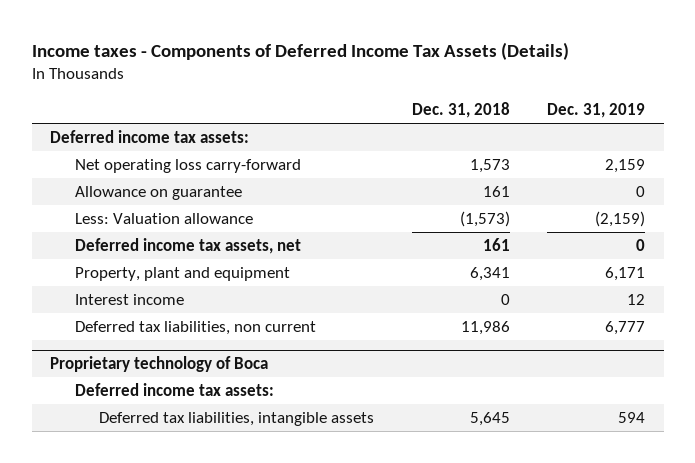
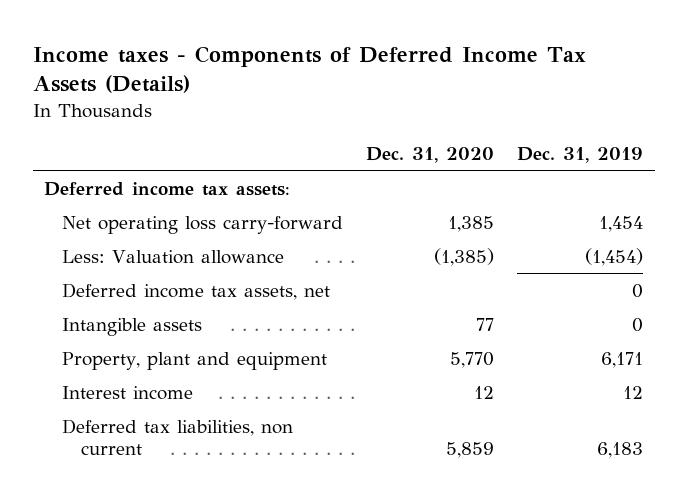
[411,102,510,119] Dec. 31, 2018 -> none
none -> [366,146,495,163] Dec. 31, 2020
[74,186,242,201] Allowance on guarantee -> none
[605,159,646,174] 2,159 -> [599,215,644,232] 1,454
[595,211,646,228] (2,159) -> [585,247,644,266] (1,454)
none -> [62,317,203,336] Intangible assets
[50,356,269,373] Proprietary technology of Boca -> none
[74,383,274,397] Deferred income tax assets: -> none
[99,412,375,427] Deferred tax liabilities, intangible assets -> none
[605,321,646,336] 6,777 -> [597,441,644,458] 6,183

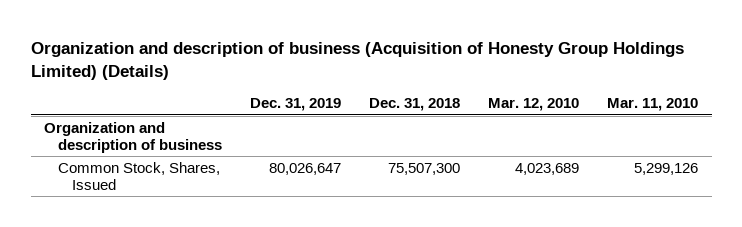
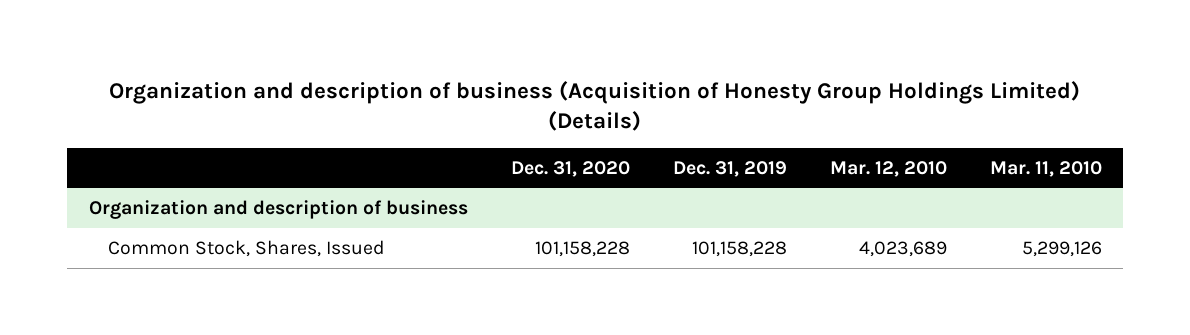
[369,98,461,112] Dec. 31, 2018 -> none
none -> [510,160,630,177] Dec. 31, 2020
[269,162,342,175] 80,026,647 -> [691,241,787,258] 101,158,228

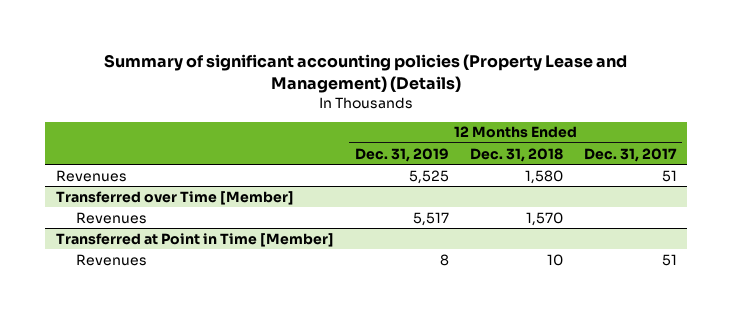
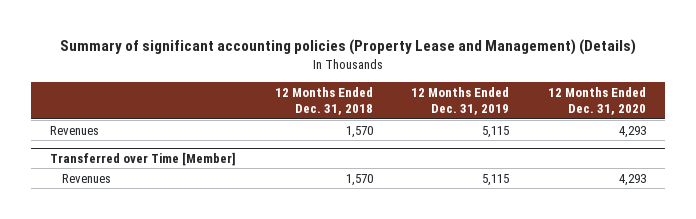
[583,147,677,162] Dec. 31, 2017 -> none
none -> [547,87,646,116] 12 Months Ended Dec. 31, 2020
[408,169,449,184] 5,525 -> [482,125,510,138] 5,115
[524,169,563,184] 1,580 -> [345,125,373,138] 1,570
[55,232,334,247] Transferred at Point in Time [Member] -> none
[75,253,147,266] Revenues -> none
[412,211,449,226] 5,517 -> [482,173,510,186] 5,115

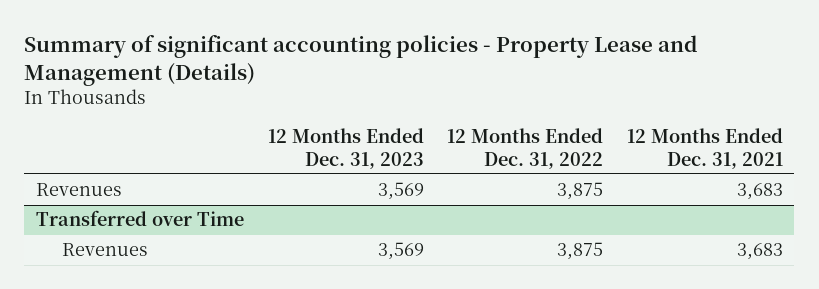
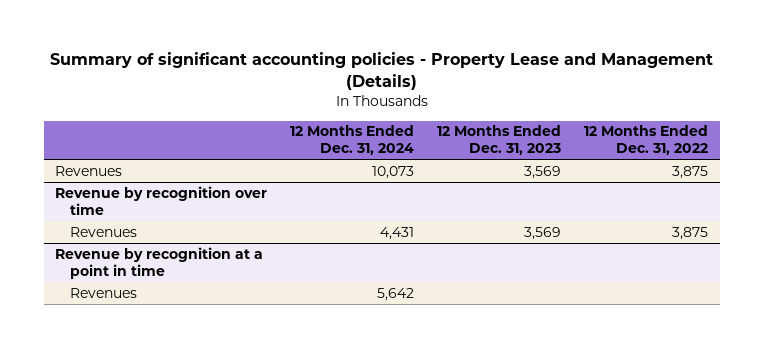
[626,128,783,169] 12 Months Ended Dec. 31, 2021 -> none
none -> [290,125,415,156] 12 Months Ended Dec. 31, 2024
[36,210,245,227] Transferred over Time -> [55,185,268,215] Revenue by recognition over time
none -> [55,246,264,279] Revenue by recognition at a point in time
none -> [69,287,137,298] Revenues

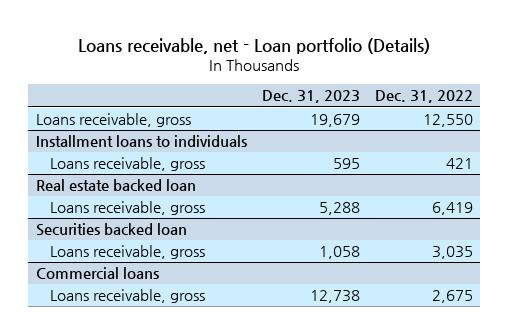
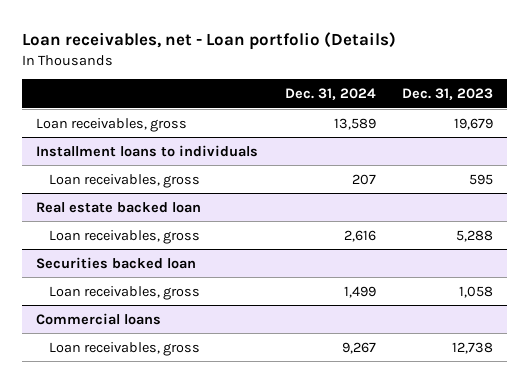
[78,37,431,54] Loans receivable, net - Loan portfolio (Details) -> [22,32,397,51] Loan receivables, net - Loan portfolio (Details)
[374,90,473,104] Dec. 31, 2022 -> none
none -> [284,88,376,101] Dec. 31, 2024
[35,113,191,128] Loans receivable, gross -> [35,117,187,132] Loan receivables, gross
[50,157,206,172] Loans receivable, gross -> [48,173,200,188] Loan receivables, gross
[50,201,206,216] Loans receivable, gross -> [48,229,200,244] Loan receivables, gross
[50,245,206,260] Loans receivable, gross -> [48,285,200,300] Loan receivables, gross
[50,289,206,304] Loans receivable, gross -> [48,341,200,356] Loan receivables, gross

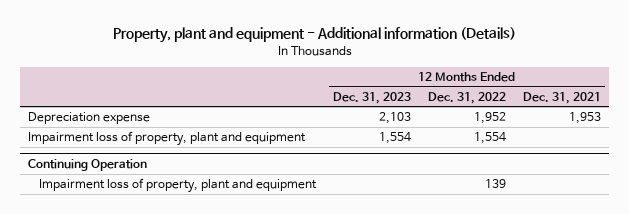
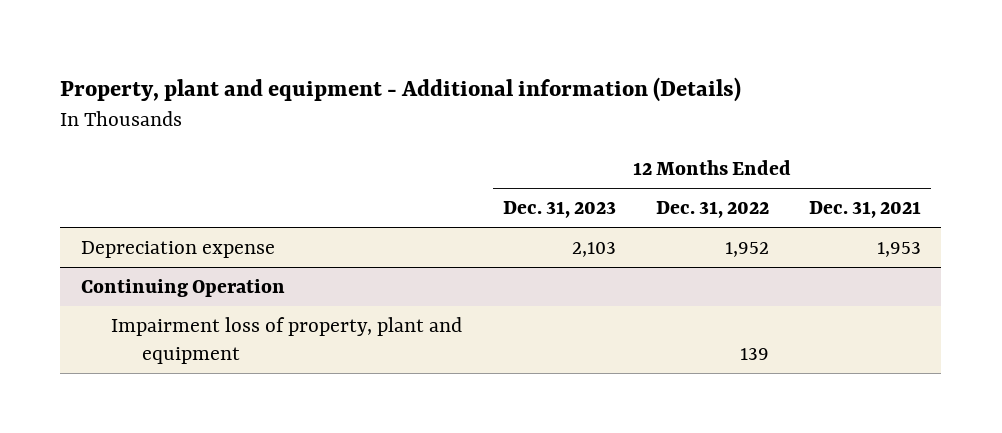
[28,131,307,147] Impairment loss of property, plant and equipment -> none

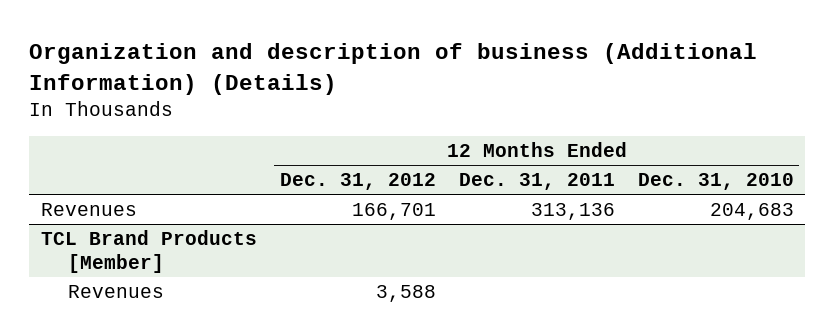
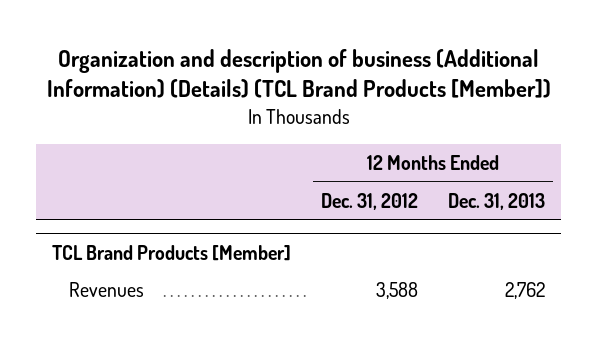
[29,43,758,95] Organization and description of business (Additional Information) (Details) -> [46,48,551,99] Organization and description of business (Additional Information) (Details) (TCL Brand Products [Member])
[458,173,615,191] Dec. 31, 2011 -> none
[637,173,794,191] Dec. 31, 2010 -> none
none -> [448,192,546,210] Dec. 31, 2013
[40,203,137,217] Revenues -> none

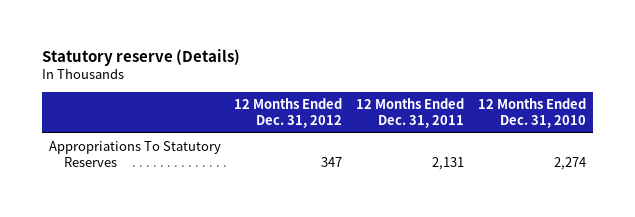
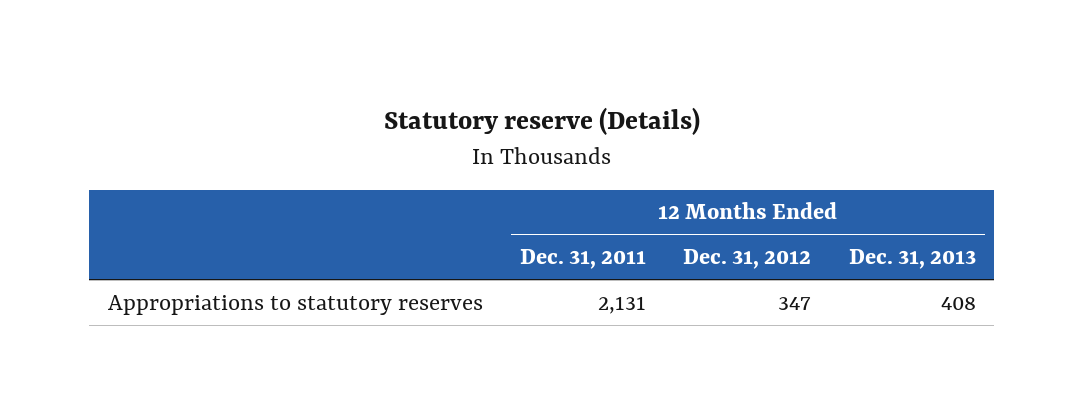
[478,98,587,128] 12 Months Ended Dec. 31, 2010 -> none
none -> [848,249,976,270] Dec. 31, 2013
[48,141,221,167] Appropriations To Statutory Reserves -> [107,294,483,315] Appropriations to statutory reserves

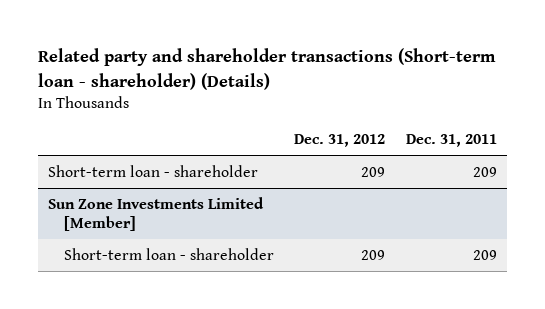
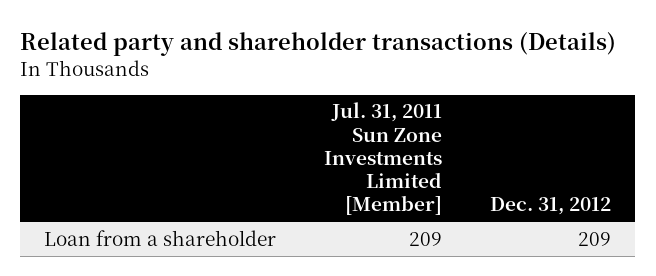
[37,48,496,90] Related party and shareholder transactions (Short-term loan - shareholder) (Details) -> [20,31,617,56] Related party and shareholder transactions (Details)
[405,134,497,148] Dec. 31, 2011 -> none
none -> [324,102,443,216] Jul. 31, 2011 Sun Zone Investments Limited [Member]
[48,196,265,232] Sun Zone Investments Limited [Member] -> none
[63,247,274,260] Short-term loan - shareholder -> none
[48,164,259,177] Short-term loan - shareholder -> [44,229,277,246] Loan from a shareholder

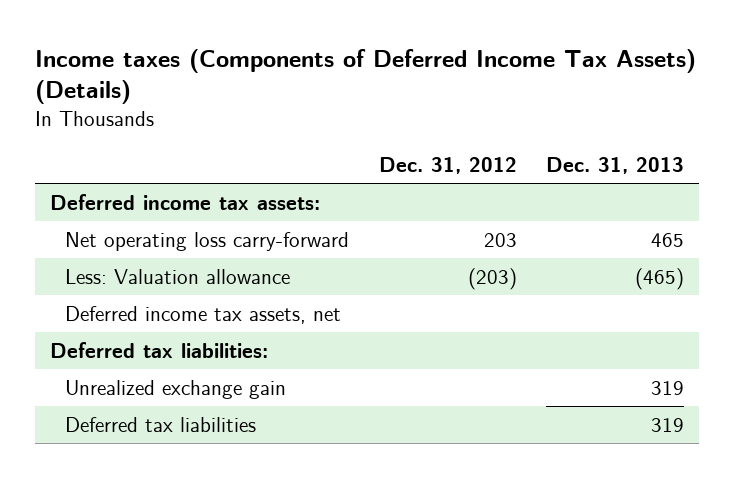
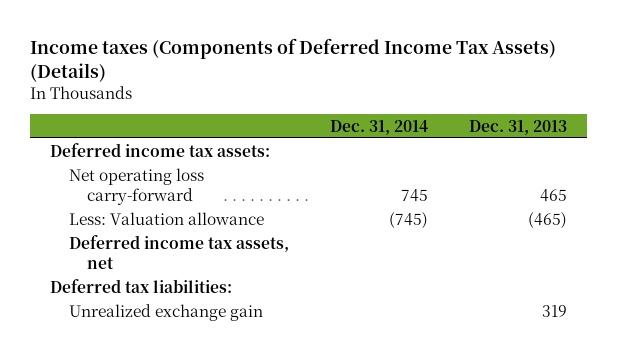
[378,156,517,174] Dec. 31, 2012 -> none
none -> [329,119,428,135] Dec. 31, 2014
[65,416,257,432] Deferred tax liabilities -> none

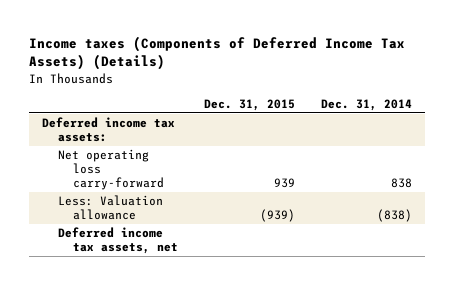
[468,119,567,135] Dec. 31, 2013 -> none
none -> [204,98,296,111] Dec. 31, 2015
[400,188,428,202] 745 -> [391,177,413,188] 838
[388,211,428,229] (745) -> [377,209,413,223] (838)
[50,278,233,293] Deferred tax liabilities: -> none
[68,303,263,321] Unrealized exchange gain -> none

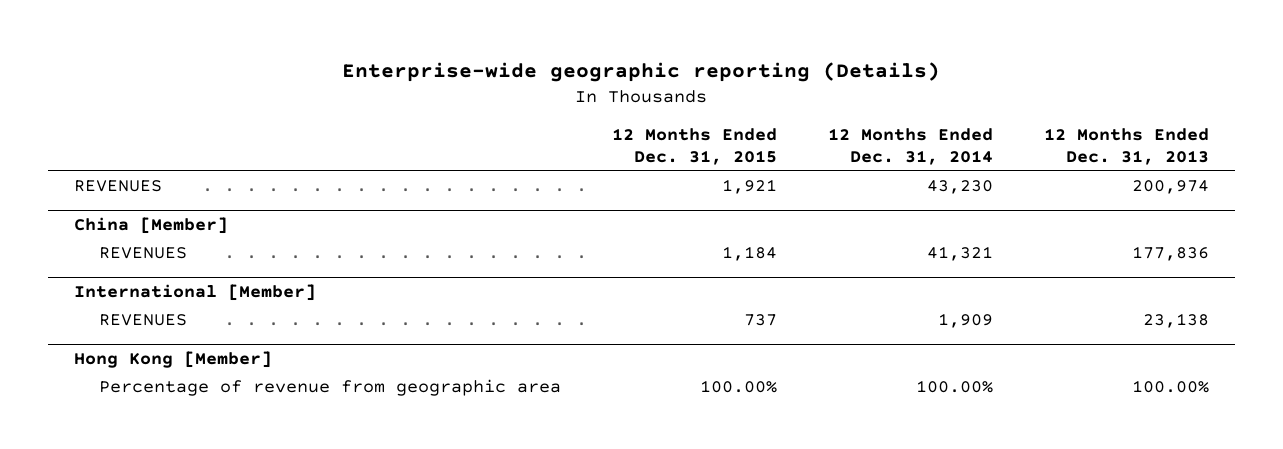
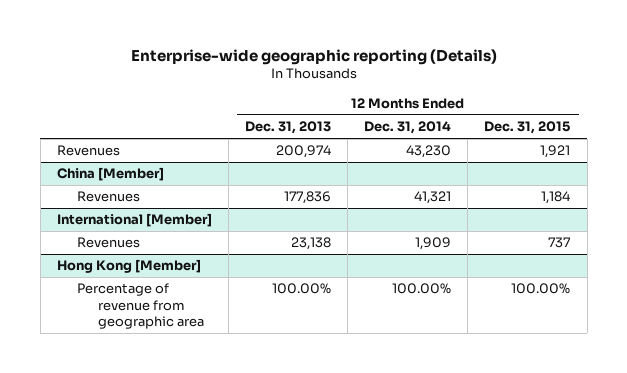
[73,180,162,193] REVENUES -> [56,145,120,157] Revenues
[99,247,188,260] REVENUES -> [77,191,141,203] Revenues
[99,314,188,327] REVENUES -> [77,237,141,249] Revenues

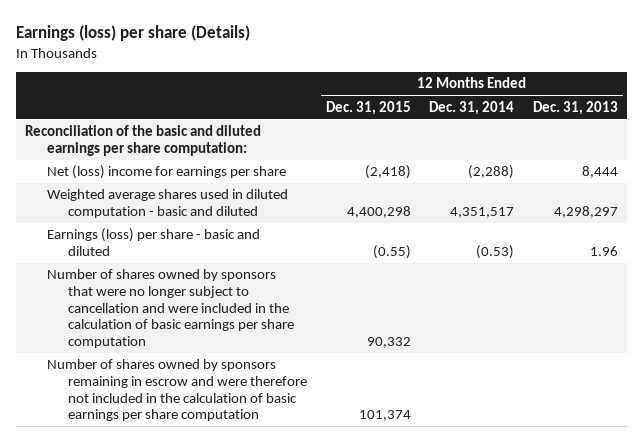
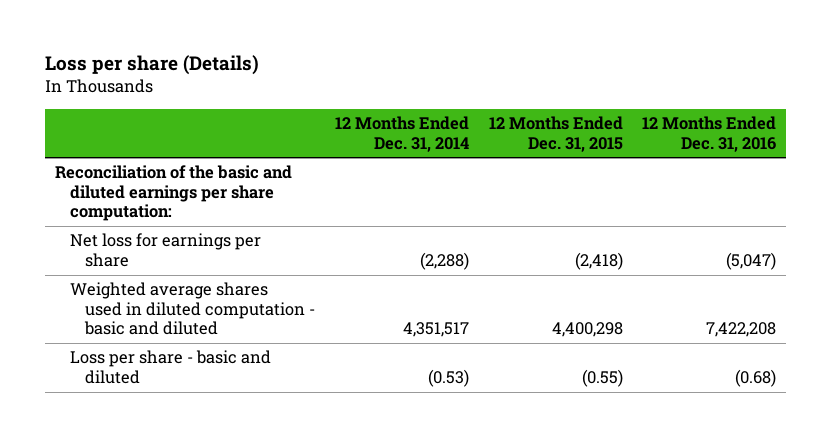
[15,25,250,42] Earnings (loss) per share (Details) -> [44,55,259,76] Loss per share (Details)
[532,100,618,115] Dec. 31, 2013 -> none
none -> [642,116,777,152] 12 Months Ended Dec. 31, 2016
[46,165,286,180] Net (loss) income for earnings per share -> [69,233,261,267] Net loss for earnings per share
[46,269,295,348] Number of shares owned by sponsors that were no longer subject to cancellation and were included in the calculation of basic earnings per share computation -> none
[46,359,308,422] Number of shares owned by sponsors remaining in escrow and were therefore not included in the calculation of basic earnings per share computation -> none
[46,228,260,257] Earnings (loss) per share - basic and diluted -> [69,350,271,384] Loss per share - basic and diluted

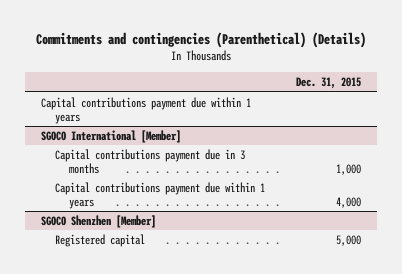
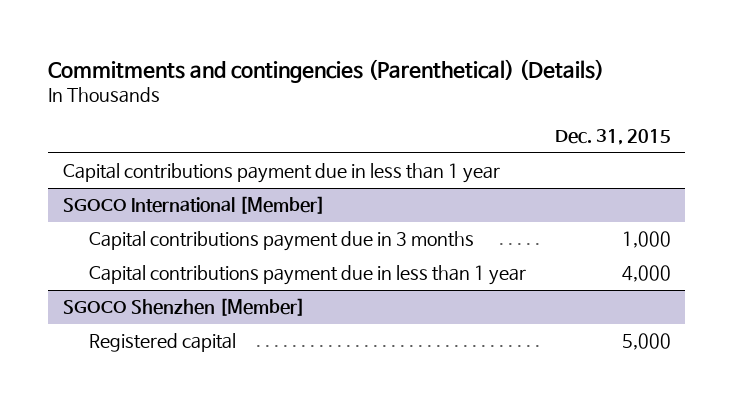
[40,96,251,124] Capital contributions payment due within 1 years -> [62,163,500,184] Capital contributions payment due in less than 1 year
[54,181,265,209] Capital contributions payment due within 1 years -> [88,265,526,286] Capital contributions payment due in less than 1 year

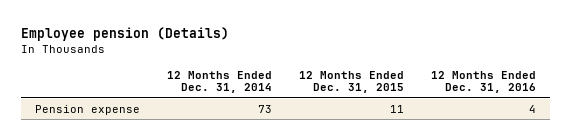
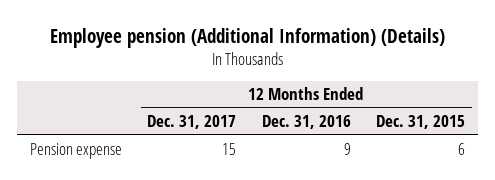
[21,27,230,42] Employee pension (Details) -> [49,27,445,48] Employee pension (Additional Information) (Details)
[166,70,272,94] 12 Months Ended Dec. 31, 2014 -> none
none -> [147,114,237,129] Dec. 31, 2017
[390,105,405,114] 11 -> [458,143,466,156] 6
[529,105,537,114] 4 -> [343,143,351,156] 9

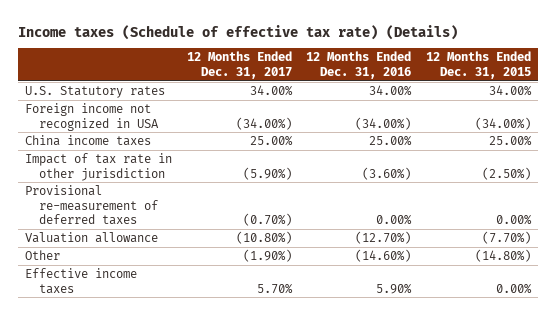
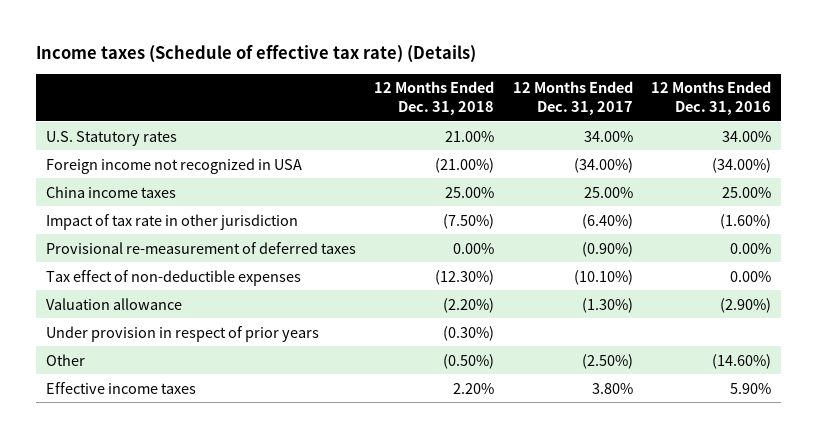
[425,51,531,79] 12 Months Ended Dec. 31, 2015 -> none
none -> [374,81,495,115] 12 Months Ended Dec. 31, 2018
[242,166,292,180] (5.90%) -> [581,213,633,229] (6.40%)
[362,166,412,180] (3.60%) -> [720,213,772,229] (1.60%)
[242,213,292,227] (0.70%) -> [581,241,633,257] (0.90%)
none -> [45,269,301,286] Tax effect of non-deductible expenses
[235,231,292,245] (10.80%) -> [581,297,633,313] (1.30%)
[355,231,412,245] (12.70%) -> [720,297,772,313] (2.90%)
none -> [45,325,319,342] Under provision in respect of prior years
[242,249,292,263] (1.90%) -> [581,353,633,369] (2.50%)
[256,282,293,294] 5.70% -> [591,382,633,394] 3.80%

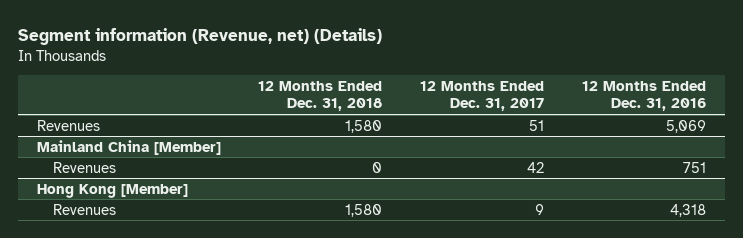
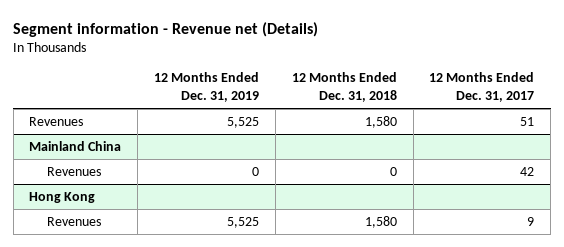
[17,27,382,45] Segment information (Revenue, net) (Details) -> [13,21,319,37] Segment information - Revenue net (Details)
[582,81,707,112] 12 Months Ended Dec. 31, 2016 -> none
none -> [154,72,260,102] 12 Months Ended Dec. 31, 2019
[36,139,221,155] Mainland China [Member] -> [29,141,122,152] Mainland China
[36,183,188,198] Hong Kong [Member] -> [29,192,96,204] Hong Kong

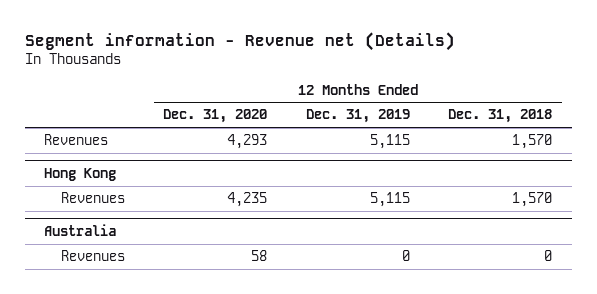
[429,72,535,102] 12 Months Ended Dec. 31, 2017 -> none
none -> [163,109,268,124] Dec. 31, 2020
[29,141,122,152] Mainland China -> none
[46,167,101,177] Revenues -> none
[227,117,260,129] 5,525 -> [369,134,410,150] 5,115
[364,116,397,129] 1,580 -> [512,134,553,150] 1,570
[227,217,260,229] 5,525 -> [369,192,410,208] 5,115
[364,216,397,229] 1,580 -> [512,192,553,208] 1,570
none -> [44,223,117,236] Australia
none -> [60,250,125,262] Revenues

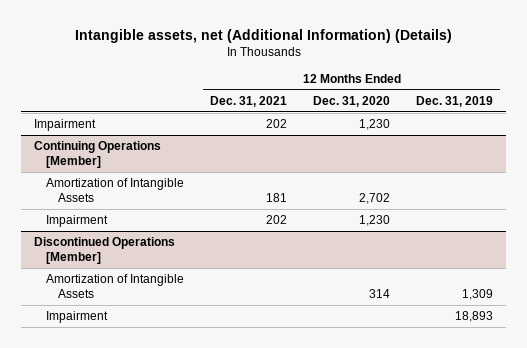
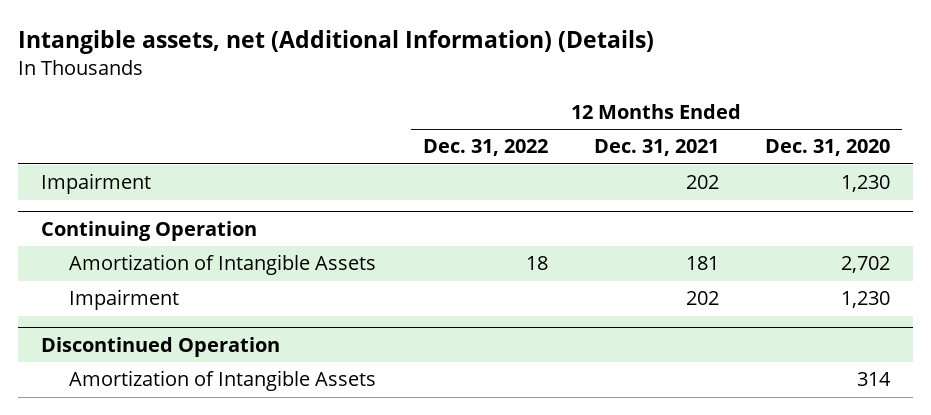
[416,96,494,108] Dec. 31, 2019 -> none
none -> [422,139,548,157] Dec. 31, 2022
[34,141,162,169] Continuing Operations [Member] -> [41,220,258,241] Continuing Operation
[34,237,176,265] Discontinued Operations [Member] -> [41,336,281,357] Discontinued Operation
[45,311,108,324] Impairment -> none

